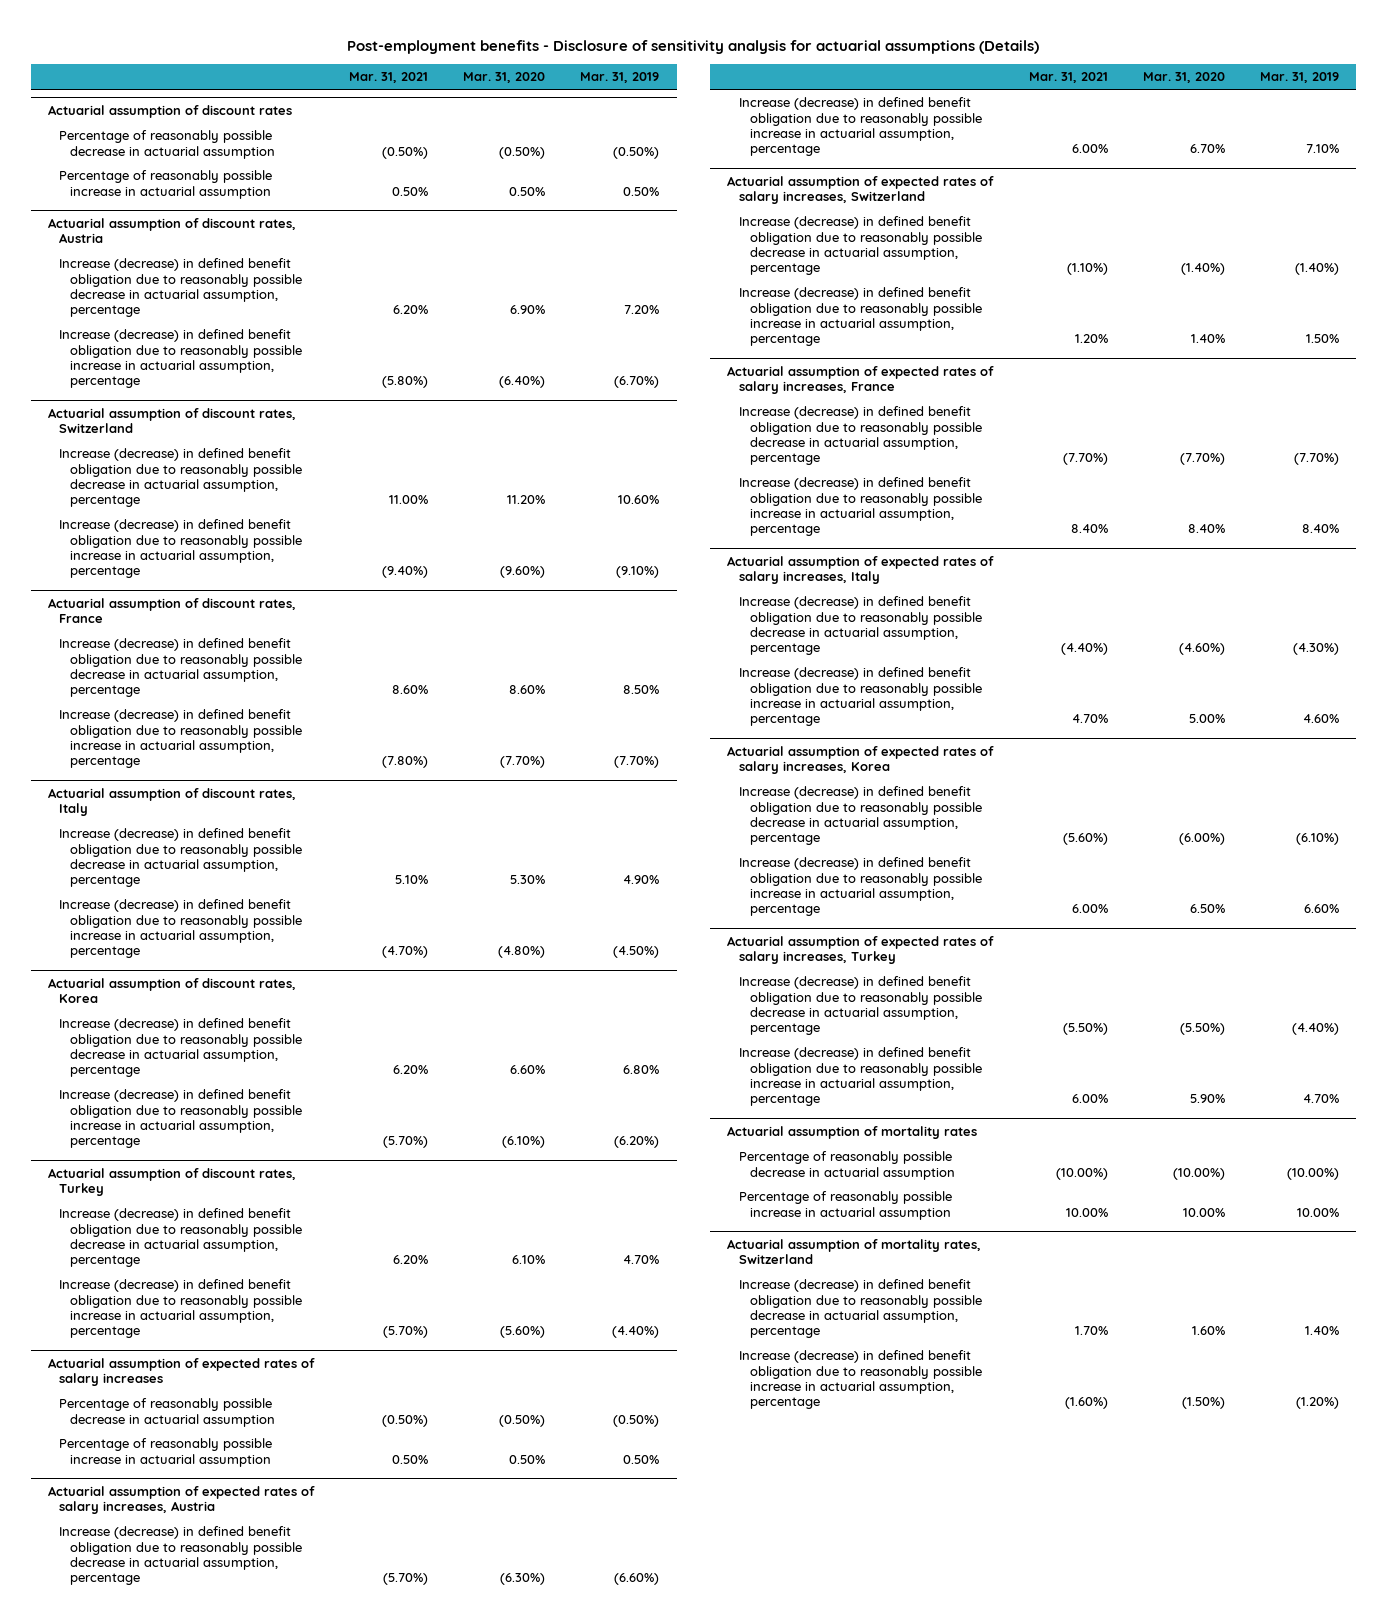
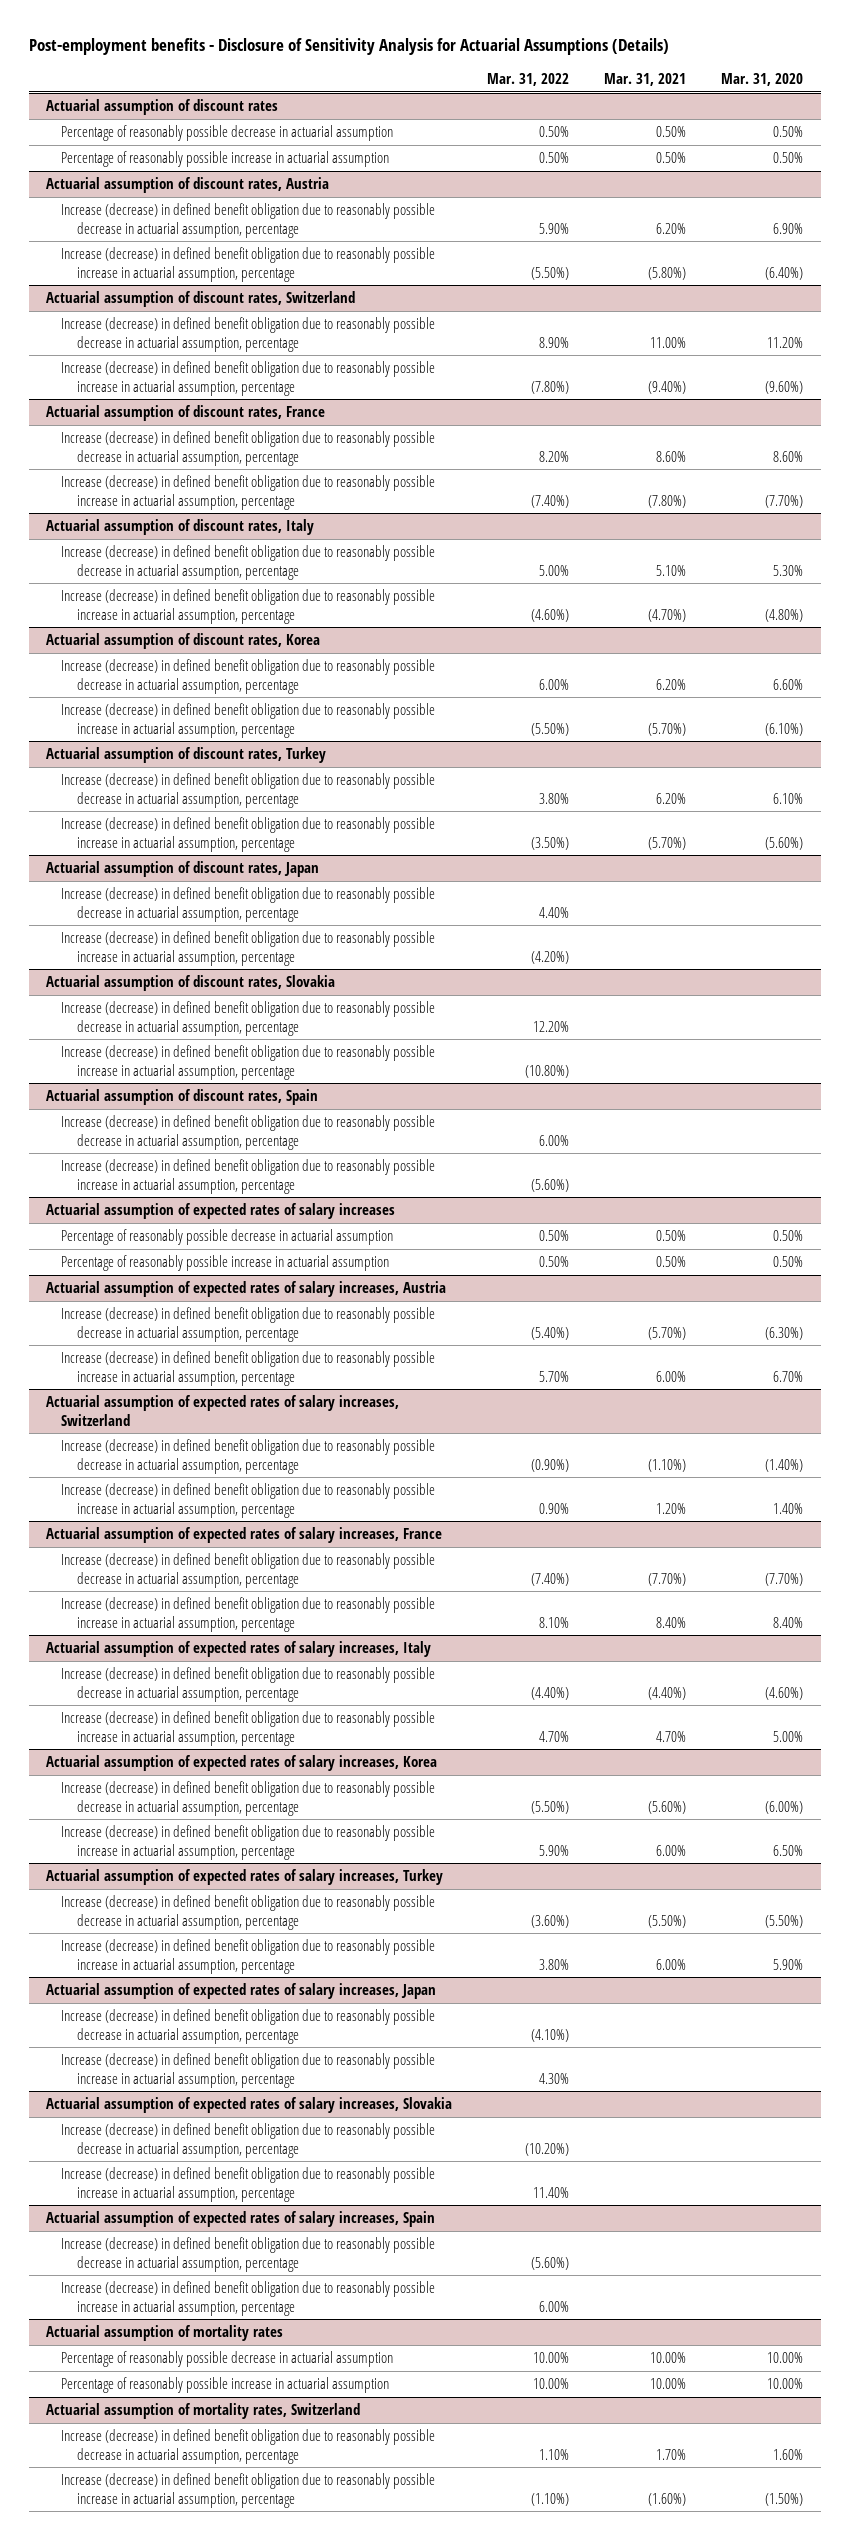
[347,39,1040,54] Post-employment benefits - Disclosure of sensitivity analysis for actuarial assumptions (Details) -> [28,38,669,56] Post-employment benefits - Disclosure of Sensitivity Analysis for Actuarial Assumptions (Details)
[580,72,660,84] Mar. 31, 2019 -> none
none -> [487,72,570,86] Mar. 31, 2022
[382,146,429,159] (0.50%) -> [656,125,687,137] 0.50%
[499,146,546,159] (0.50%) -> [773,125,804,137] 0.50%
none -> [46,860,320,877] Actuarial assumption of discount rates, Japan
none -> [61,886,436,922] Increase (decrease) in defined benefit obligation due to reasonably possible decrease in actuarial assumption, percentage
none -> [61,930,436,966] Increase (decrease) in defined benefit obligation due to reasonably possible increase in actuarial assumption, percentage
none -> [46,974,336,991] Actuarial assumption of discount rates, Slovakia
none -> [61,1000,436,1036] Increase (decrease) in defined benefit obligation due to reasonably possible decrease in actuarial assumption, percentage
none -> [61,1044,436,1080] Increase (decrease) in defined benefit obligation due to reasonably possible increase in actuarial assumption, percentage
none -> [46,1088,319,1105] Actuarial assumption of discount rates, Spain
none -> [61,1114,436,1150] Increase (decrease) in defined benefit obligation due to reasonably possible decrease in actuarial assumption, percentage
none -> [61,1158,436,1194] Increase (decrease) in defined benefit obligation due to reasonably possible increase in actuarial assumption, percentage
[382,1414,429,1427] (0.50%) -> [656,1229,687,1241] 0.50%
[499,1414,546,1427] (0.50%) -> [773,1229,804,1241] 0.50%
none -> [46,1982,437,1999] Actuarial assumption of expected rates of salary increases, Japan
none -> [61,2008,436,2044] Increase (decrease) in defined benefit obligation due to reasonably possible decrease in actuarial assumption, percentage
none -> [61,2052,436,2088] Increase (decrease) in defined benefit obligation due to reasonably possible increase in actuarial assumption, percentage
none -> [46,2096,453,2113] Actuarial assumption of expected rates of salary increases, Slovakia
none -> [61,2122,436,2158] Increase (decrease) in defined benefit obligation due to reasonably possible decrease in actuarial assumption, percentage
none -> [61,2166,436,2202] Increase (decrease) in defined benefit obligation due to reasonably possible increase in actuarial assumption, percentage
none -> [46,2210,436,2227] Actuarial assumption of expected rates of salary increases, Spain
none -> [61,2236,436,2272] Increase (decrease) in defined benefit obligation due to reasonably possible decrease in actuarial assumption, percentage
none -> [61,2280,436,2316] Increase (decrease) in defined benefit obligation due to reasonably possible increase in actuarial assumption, percentage
[1055,1167,1108,1180] (10.00%) -> [650,2351,687,2363] 10.00%
[1172,1167,1225,1180] (10.00%) -> [767,2351,804,2363] 10.00%

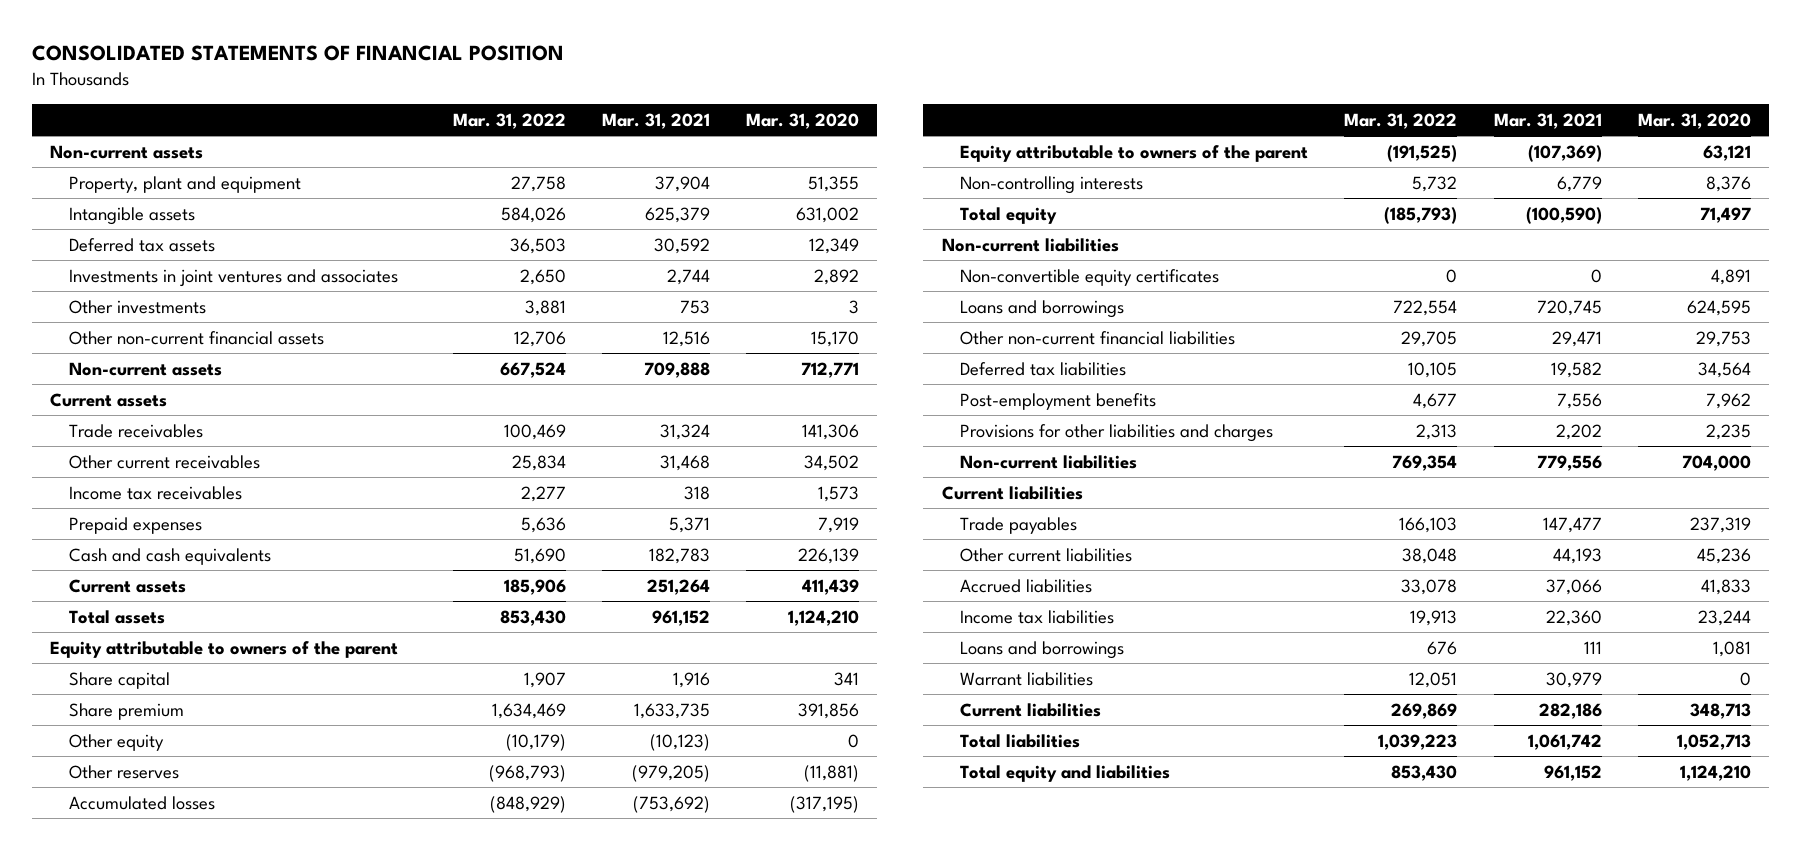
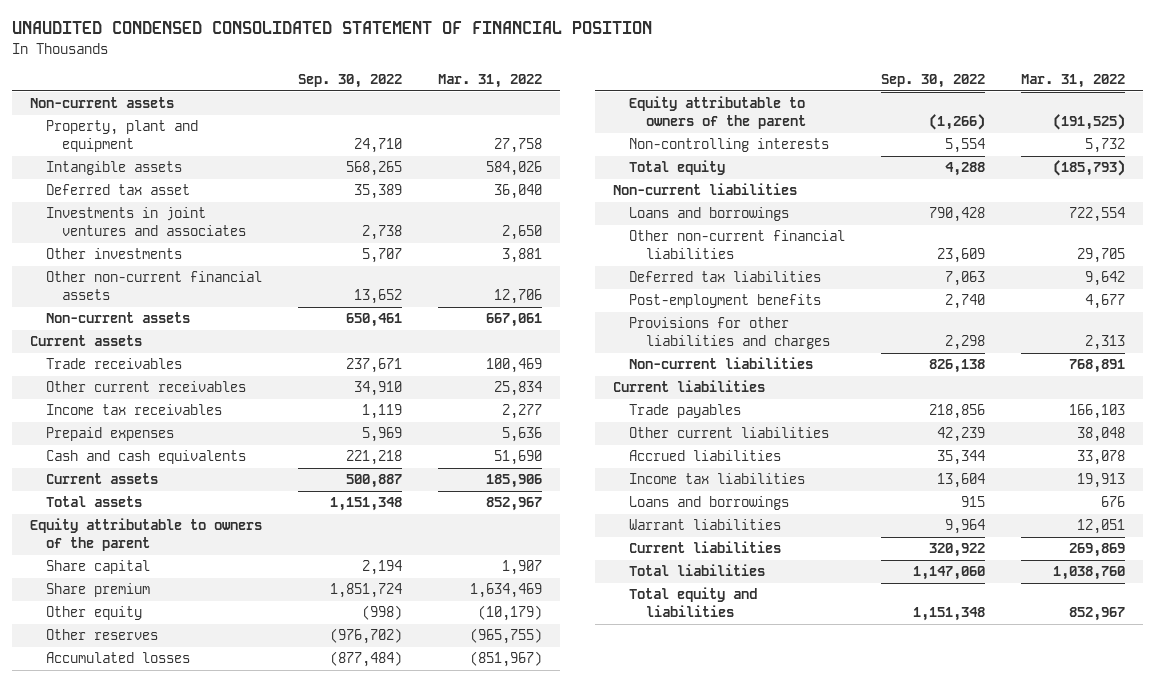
[31,45,564,62] CONSOLIDATED STATEMENTS OF FINANCIAL POSITION -> [12,21,653,35] UNAUDITED CONDENSED CONSOLIDATED STATEMENT OF FINANCIAL POSITION
[601,112,710,129] Mar. 31, 2021 -> none
[746,112,860,129] Mar. 31, 2020 -> none
none -> [298,74,403,89] Sep. 30, 2022
[68,237,215,252] Deferred tax assets -> [46,184,191,196] Deferred tax asset
[509,237,566,254] 36,503 -> [493,184,542,200] 36,040
[499,361,566,378] 667,524 -> [485,313,542,328] 667,061
[499,609,566,626] 853,430 -> [485,497,542,512] 852,967
[488,764,566,782] (968,793) -> [469,628,542,645] (965,755)
[489,795,566,813] (848,929) -> [469,651,542,668] (851,967)
[960,268,1220,286] Non-convertible equity certificates -> none
[1408,361,1458,378] 10,105 -> [1085,271,1126,287] 9,642
[1392,454,1458,471] 769,354 -> [1069,359,1126,374] 768,891
[1378,733,1458,750] 1,039,223 -> [1053,566,1126,581] 1,038,760
[1391,764,1458,781] 853,430 -> [1069,607,1126,622] 852,967

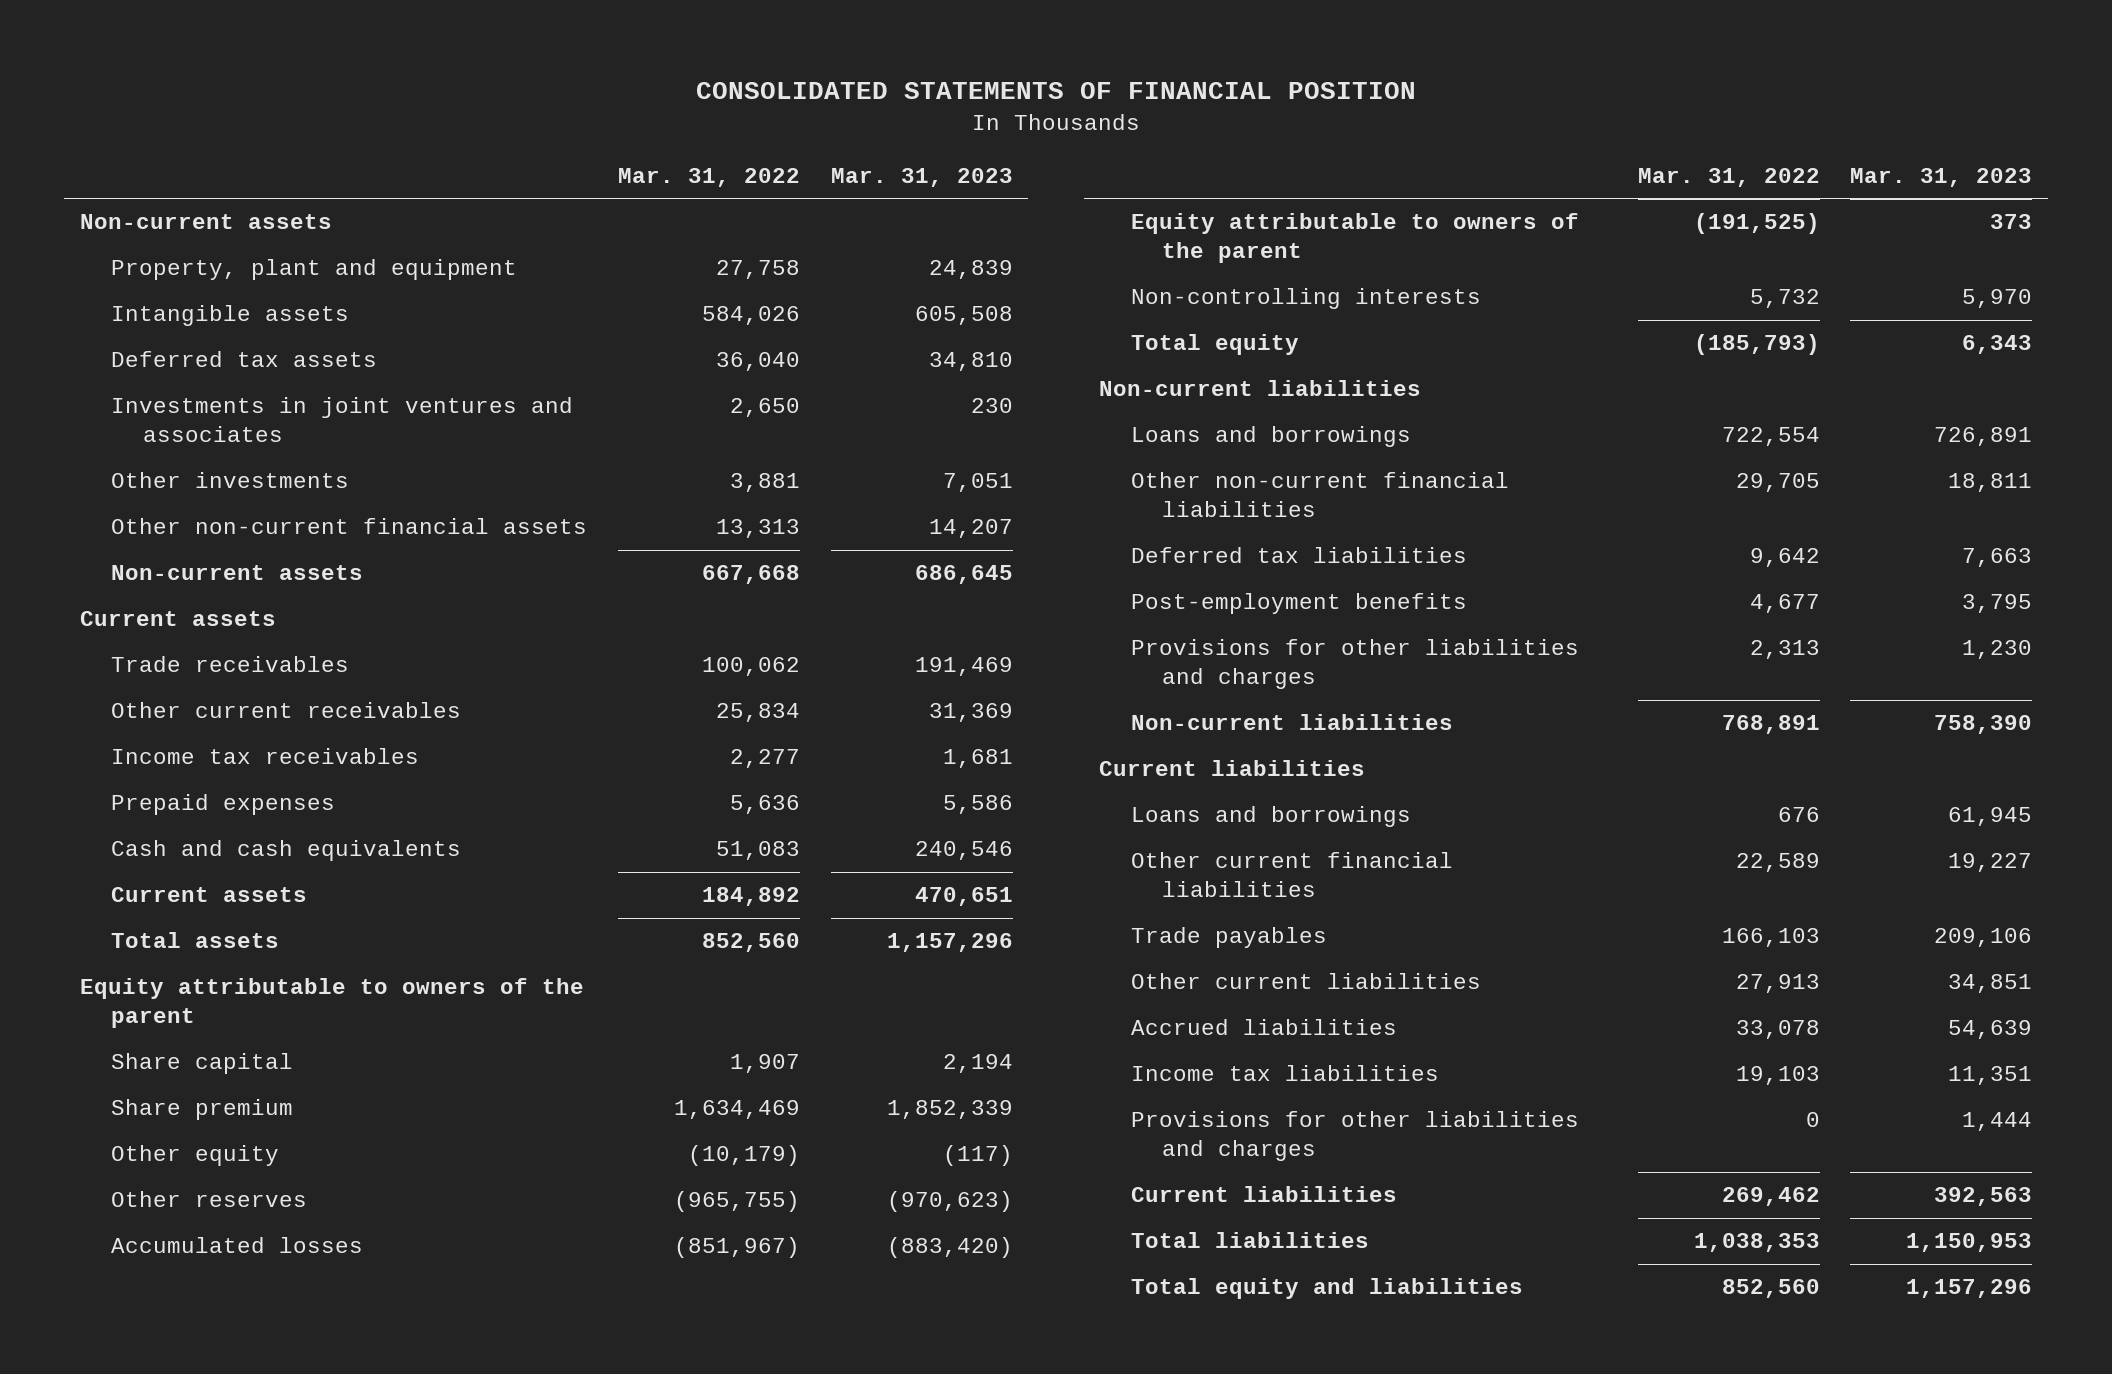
[12,21,653,35] UNAUDITED CONDENSED CONSOLIDATED STATEMENT OF FINANCIAL POSITION -> [696,82,1417,100] CONSOLIDATED STATEMENTS OF FINANCIAL POSITION
[298,74,403,89] Sep. 30, 2022 -> none
none -> [830,167,1013,187] Mar. 31, 2023
[46,184,191,196] Deferred tax asset -> [111,351,378,368] Deferred tax assets
[493,289,542,305] 12,706 -> [715,519,800,539] 13,313
[485,313,542,328] 667,061 -> [701,565,800,585] 667,668
[485,358,542,374] 100,469 -> [701,657,800,677] 100,062
[493,450,542,466] 51,690 -> [715,841,800,861] 51,083
[485,474,542,489] 185,906 -> [701,887,800,907] 184,892
[485,497,542,512] 852,967 -> [701,933,800,953] 852,560
[629,496,790,511] Loans and borrowings -> [1130,806,1411,828] Loans and borrowings
none -> [1130,852,1453,898] Other current financial liabilities
[1077,427,1126,443] 38,048 -> [1735,974,1820,994] 27,913
[629,519,782,531] Warrant liabilities -> none
[1077,473,1126,489] 19,913 -> [1735,1066,1820,1086] 19,103
none -> [1130,1111,1579,1162] Provisions for other liabilities and charges
[1069,543,1126,558] 269,869 -> [1721,1187,1820,1207] 269,462
[1053,566,1126,581] 1,038,760 -> [1693,1233,1820,1253] 1,038,353
[1069,607,1126,622] 852,967 -> [1721,1279,1820,1299] 852,560

